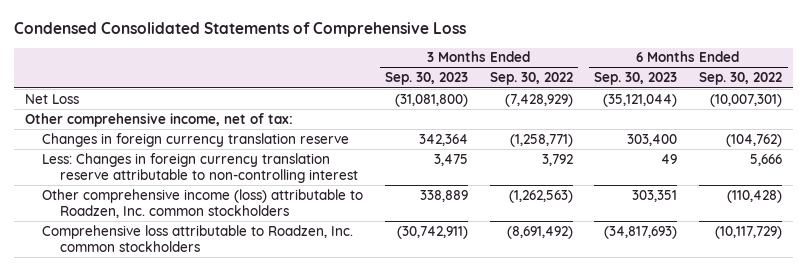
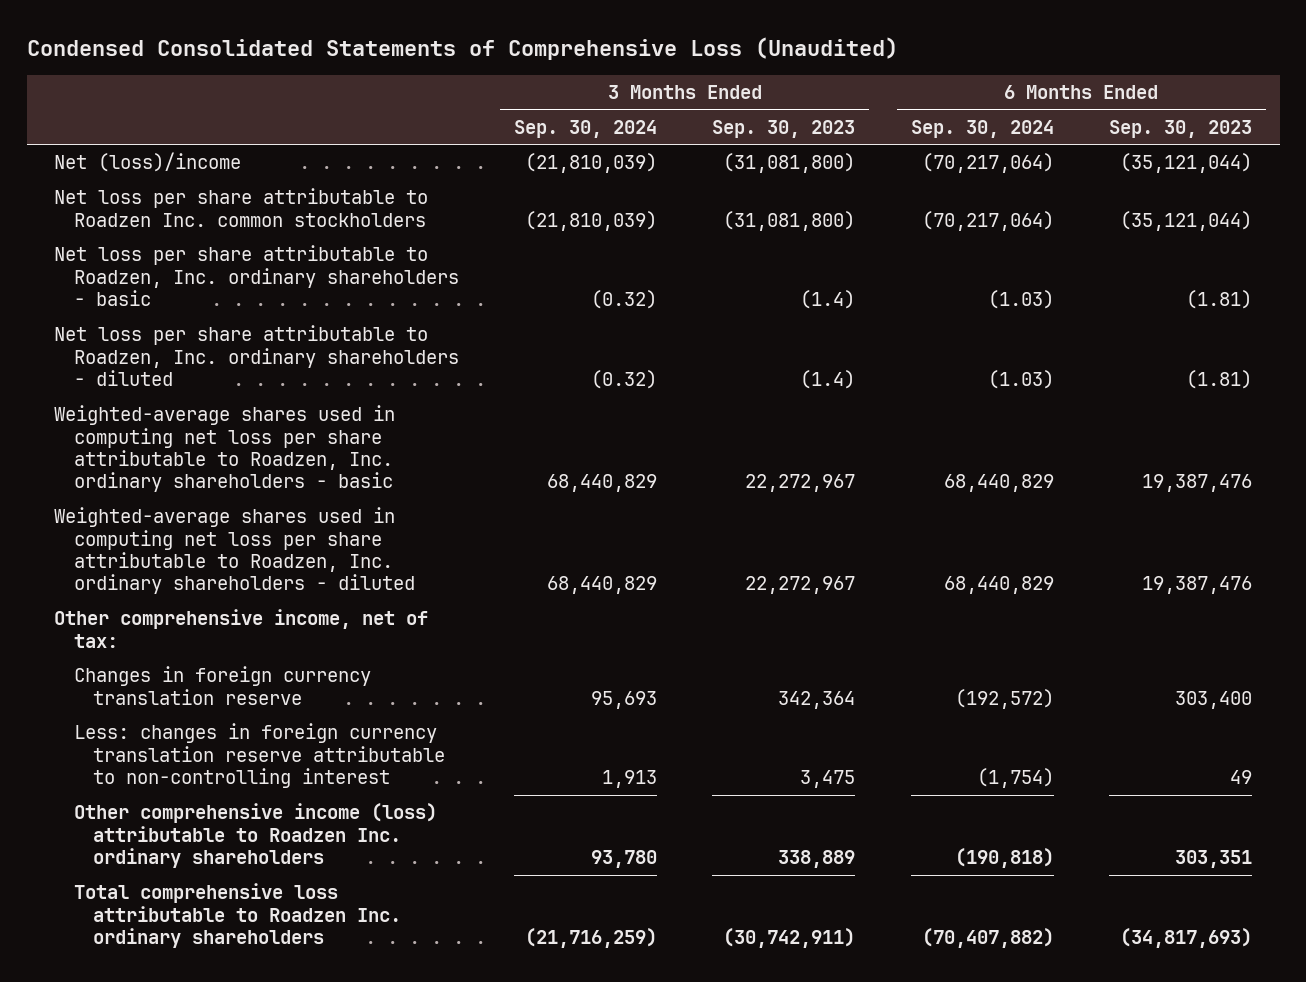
[13,22,466,38] Condensed Consolidated Statements of Comprehensive Loss -> [26,36,898,60] Condensed Consolidated Statements of Comprehensive Loss (Unaudited)
[489,72,573,86] Sep. 30, 2022 -> none
[699,72,783,86] Sep. 30, 2022 -> none
none -> [513,119,657,138] Sep. 30, 2024
none -> [910,119,1054,138] Sep. 30, 2024
[24,93,79,104] Net Loss -> [54,152,242,173] Net (loss)/income
none -> [54,188,429,227] Net loss per share attributable to Roadzen Inc. common stockholders
none -> [54,245,459,307] Net loss per share attributable to Roadzen, Inc. ordinary shareholders - basic
none -> [54,325,459,387] Net loss per share attributable to Roadzen, Inc. ordinary shareholders - diluted
none -> [54,405,396,493] Weighted-average shares used in computing net loss per share attributable to Roadzen, Inc. ordinary shareholders - basic
none -> [54,507,415,595] Weighted-average shares used in computing net loss per share attributable to Roadzen, Inc. ordinary shareholders - diluted
[42,152,358,183] Less: Changes in foreign currency translation reserve attributable to non-controlling interest -> [73,723,445,789] Less: changes in foreign currency translation reserve attributable to non-controlling interest
[42,188,364,218] Other comprehensive income (loss) attributable to Roadzen, Inc. common stockholders -> [73,803,437,869] Other comprehensive income (loss) attributable to Roadzen Inc. ordinary shareholders
[42,224,354,252] Comprehensive loss attributable to Roadzen, Inc. common stockholders -> [73,883,401,949] Total comprehensive loss attributable to Roadzen Inc. ordinary shareholders

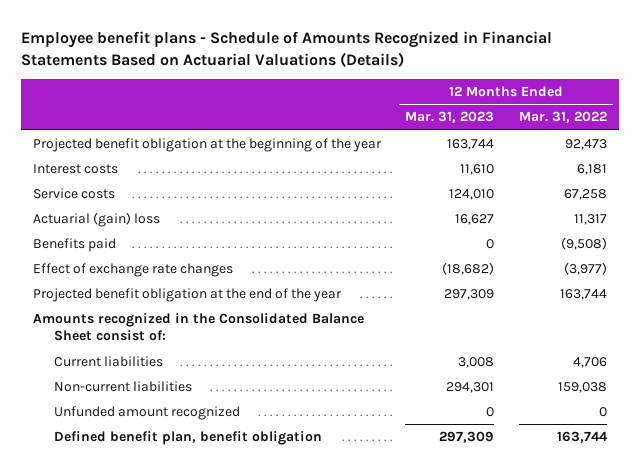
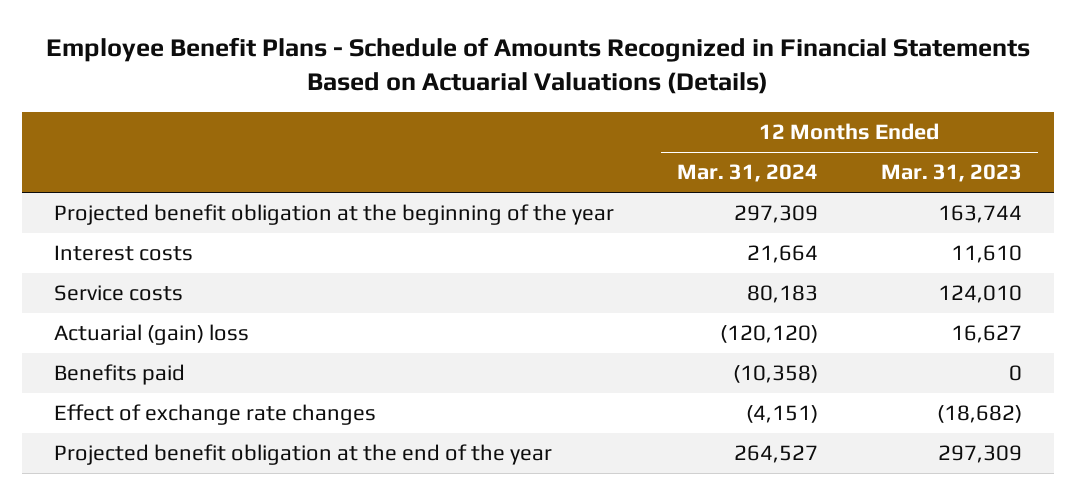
[21,31,553,67] Employee benefit plans - Schedule of Amounts Recognized in Financial Statements Based on Actuarial Valuations (Details) -> [45,37,1030,95] Employee Benefit Plans - Schedule of Amounts Recognized in Financial Statements Based on Actuarial Valuations (Details)
[518,111,607,124] Mar. 31, 2022 -> none
none -> [676,164,818,183] Mar. 31, 2024
[33,313,365,342] Amounts recognized in the Consolidated Balance Sheet consist of: -> none
[54,356,164,368] Current liabilities -> none
[54,381,193,393] Non-current liabilities -> none
[54,406,241,421] Unfunded amount recognized -> none
[54,431,323,446] Defined benefit plan, benefit obligation -> none

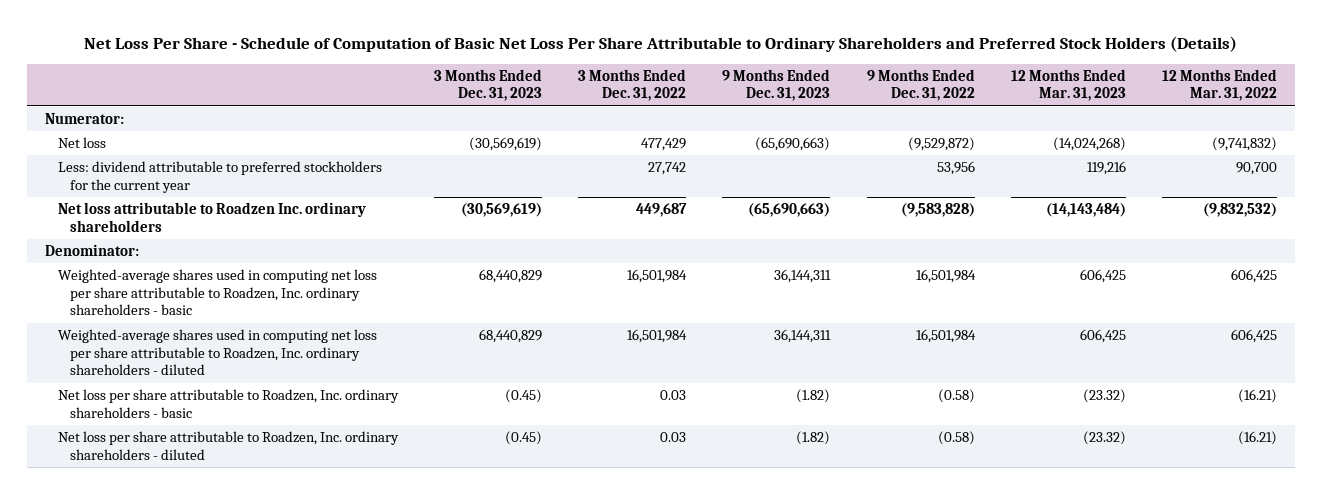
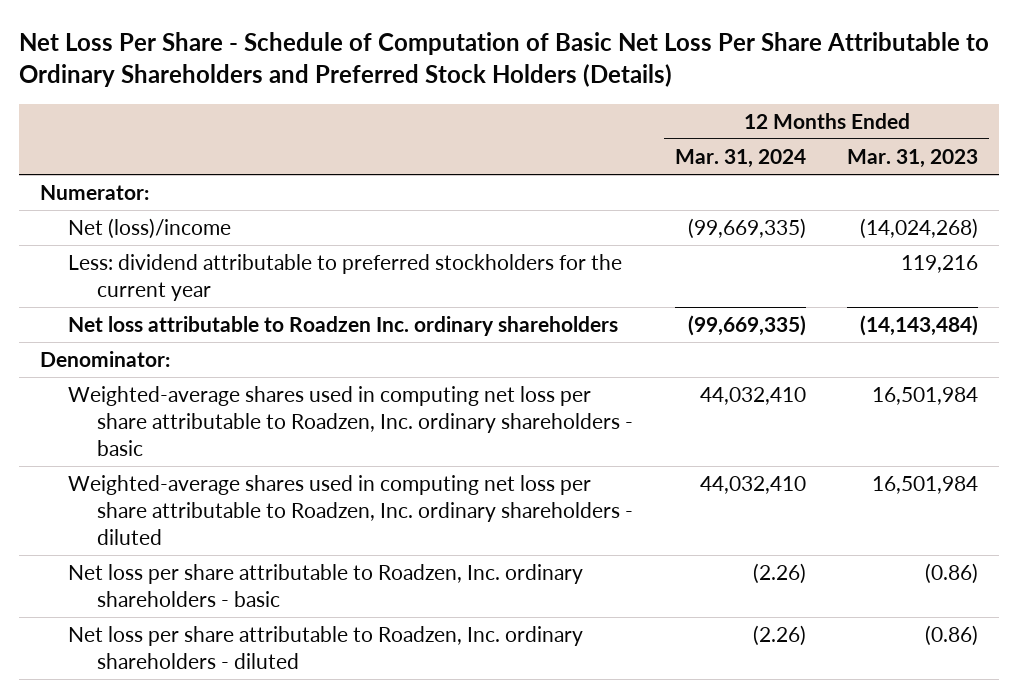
[433,68,542,102] 3 Months Ended Dec. 31, 2023 -> none
[578,68,687,102] 3 Months Ended Dec. 31, 2022 -> none
[722,68,831,102] 9 Months Ended Dec. 31, 2023 -> none
[866,68,975,102] 9 Months Ended Dec. 31, 2022 -> none
[1161,68,1277,102] 12 Months Ended Mar. 31, 2022 -> none
none -> [674,149,806,169] Mar. 31, 2024
[57,137,106,149] Net loss -> [68,218,232,240] Net (loss)/income
[1079,269,1126,284] 606,425 -> [872,387,979,406] 16,501,984
[1079,329,1126,344] 606,425 -> [872,476,979,495] 16,501,984
[1082,389,1126,404] (23.32) -> [925,563,979,585] (0.86)
[1082,431,1126,446] (23.32) -> [925,625,979,647] (0.86)

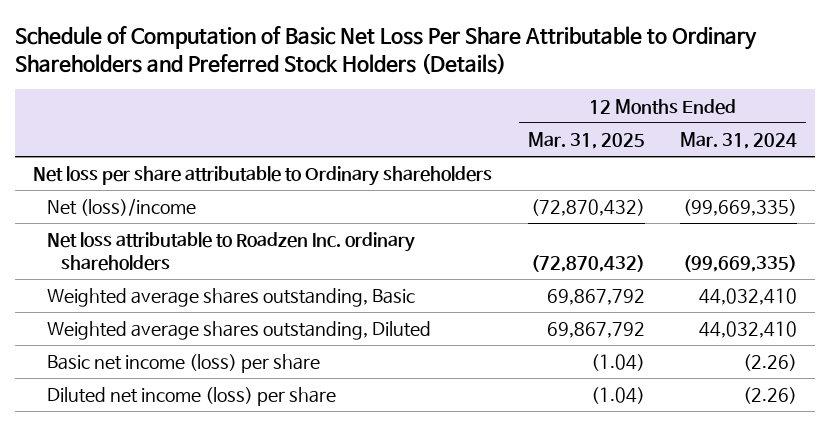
[18,31,989,87] Net Loss Per Share - Schedule of Computation of Basic Net Loss Per Share Attributable to Ordinary Shareholders and Preferred Stock Holders (Details) -> [15,26,758,75] Schedule of Computation of Basic Net Loss Per Share Attributable to Ordinary Shareholders and Preferred Stock Holders (Details)
[847,149,979,169] Mar. 31, 2023 -> none
none -> [527,132,645,150] Mar. 31, 2025
[39,185,149,201] Numerator: -> none
none -> [33,166,493,187] Net loss per share attributable to Ordinary shareholders
[68,254,623,301] Less: dividend attributable to preferred stockholders for the current year -> none
[39,351,170,368] Denominator: -> none
[68,386,633,456] Weighted-average shares used in computing net loss per share attributable to Roadzen, Inc. ordinary shareholders - basic -> [47,288,416,308] Weighted average shares outstanding, Basic
[68,475,633,545] Weighted-average shares used in computing net loss per share attributable to Roadzen, Inc. ordinary shareholders - diluted -> [47,321,432,341] Weighted average shares outstanding, Diluted
[68,564,584,607] Net loss per share attributable to Roadzen, Inc. ordinary shareholders - basic -> [47,354,321,374] Basic net income (loss) per share
[68,626,584,669] Net loss per share attributable to Roadzen, Inc. ordinary shareholders - diluted -> [47,387,337,407] Diluted net income (loss) per share

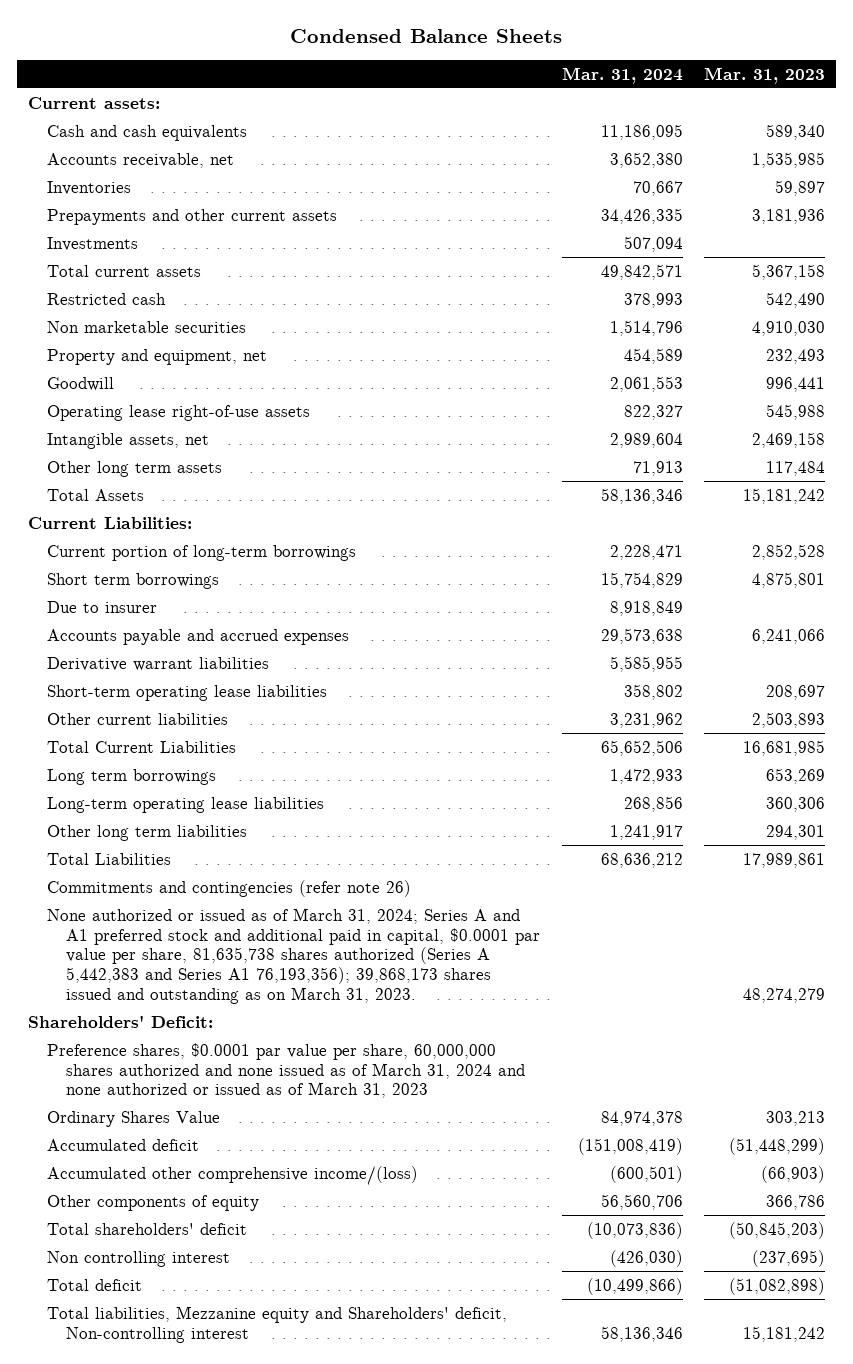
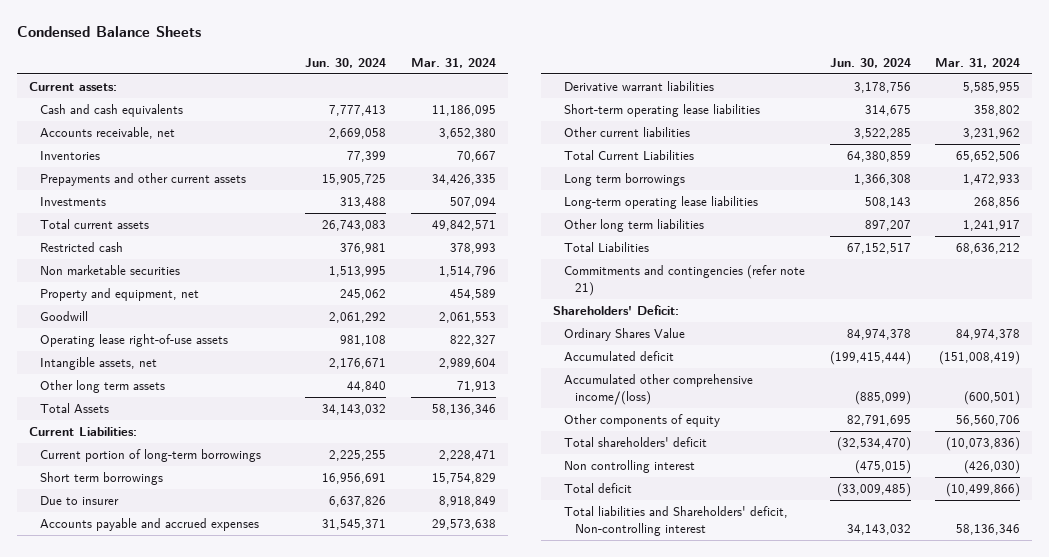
[704,66,826,84] Mar. 31, 2023 -> none
none -> [305,57,387,68] Jun. 30, 2024
[46,907,540,1005] None authorized or issued as of March 31, 2024; Series A and A1 preferred stock and additional paid in capital, $0.0001 par value per share, 81,635,738 shares authorized (Series A 5,442,383 and Series A1 76,193,356); 39,868,173 shares issued and outstanding as on March 31, 2023. -> none
[46,879,411,897] Commitments and contingencies (refer note 26) -> [564,265,806,296] Commitments and contingencies (refer note 21)
[46,1042,525,1099] Preference shares, $0.0001 par value per share, 60,000,000 shares authorized and none issued as of March 31, 2024 and none authorized or issued as of March 31, 2023 -> none
[46,1305,507,1343] Total liabilities, Mezzanine equity and Shareholders' deficit, Non-controlling interest -> [564,506,789,536] Total liabilities and Shareholders' deficit, Non-controlling interest

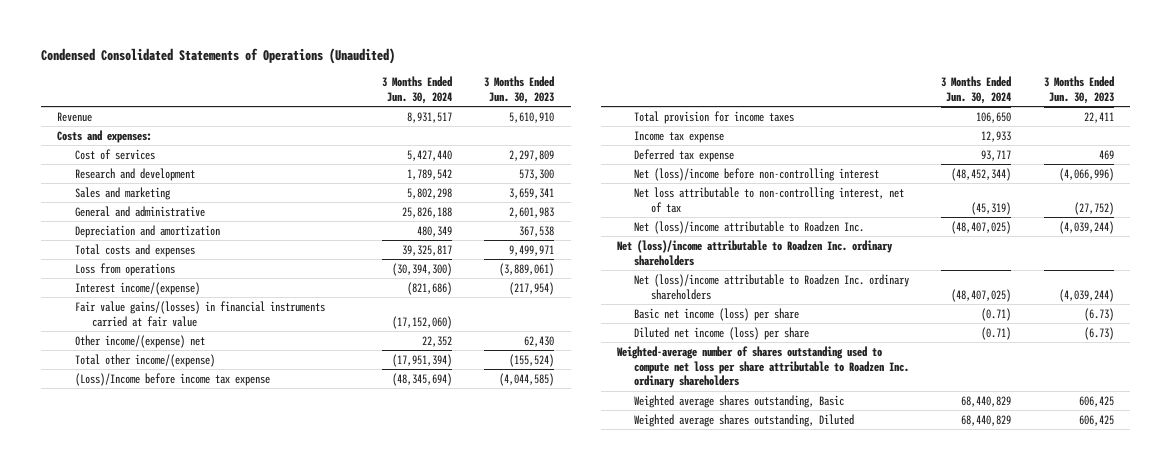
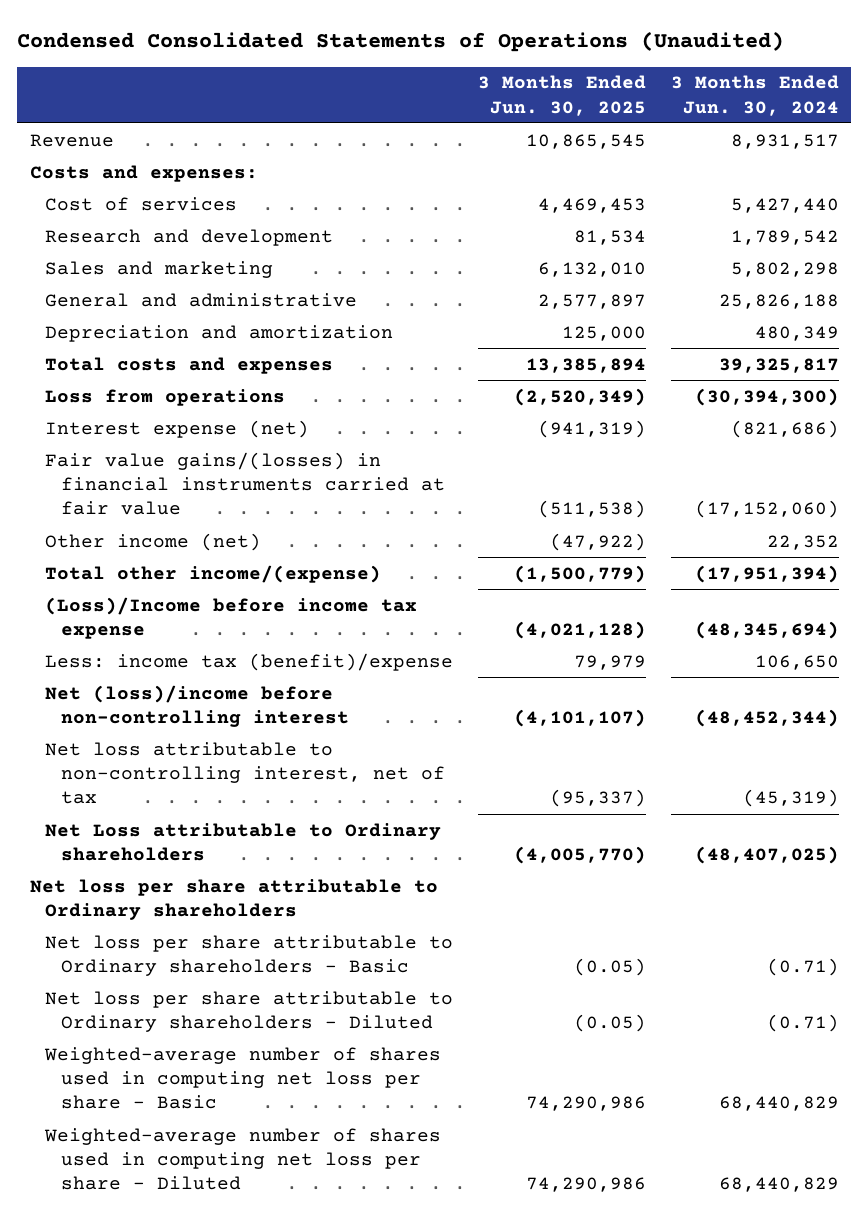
[484,75,555,104] 3 Months Ended Jun. 30, 2023 -> none
none -> [477,75,646,116] 3 Months Ended Jun. 30, 2025
[74,281,200,295] Interest income/(expense) -> [45,419,310,438] Interest expense (net)
[74,334,205,348] Other income/(expense) net -> [45,532,262,551] Other income (net)
[633,130,724,143] Income tax expense -> none
[633,148,734,162] Deferred tax expense -> none
[633,110,794,124] Total provision for income taxes -> [45,652,454,671] Less: income tax (benefit)/expense
[633,273,909,300] Net (loss)/income attributable to Roadzen Inc. ordinary shareholders -> none
[616,345,909,389] Weighted-average number of shares outstanding used to compute net loss per share attributable to Roadzen Inc. ordinary shareholders -> none
[633,220,864,234] Net (loss)/income attributable to Roadzen Inc. -> [45,822,442,862] Net Loss attributable to Ordinary shareholders
[616,239,893,266] Net (loss)/income attributable to Roadzen Inc. ordinary shareholders -> [29,878,438,921] Net loss per share attributable to Ordinary shareholders
[633,307,799,321] Basic net income (loss) per share -> [45,934,454,977] Net loss per share attributable to Ordinary shareholders - Basic
[633,326,809,340] Diluted net income (loss) per share -> [45,990,454,1033] Net loss per share attributable to Ordinary shareholders - Diluted
[633,394,844,408] Weighted average shares outstanding, Basic -> [44,1046,442,1110] Weighted-average number of shares used in computing net loss per share - Basic
[633,413,854,427] Weighted average shares outstanding, Diluted -> [44,1127,442,1191] Weighted-average number of shares used in computing net loss per share - Diluted

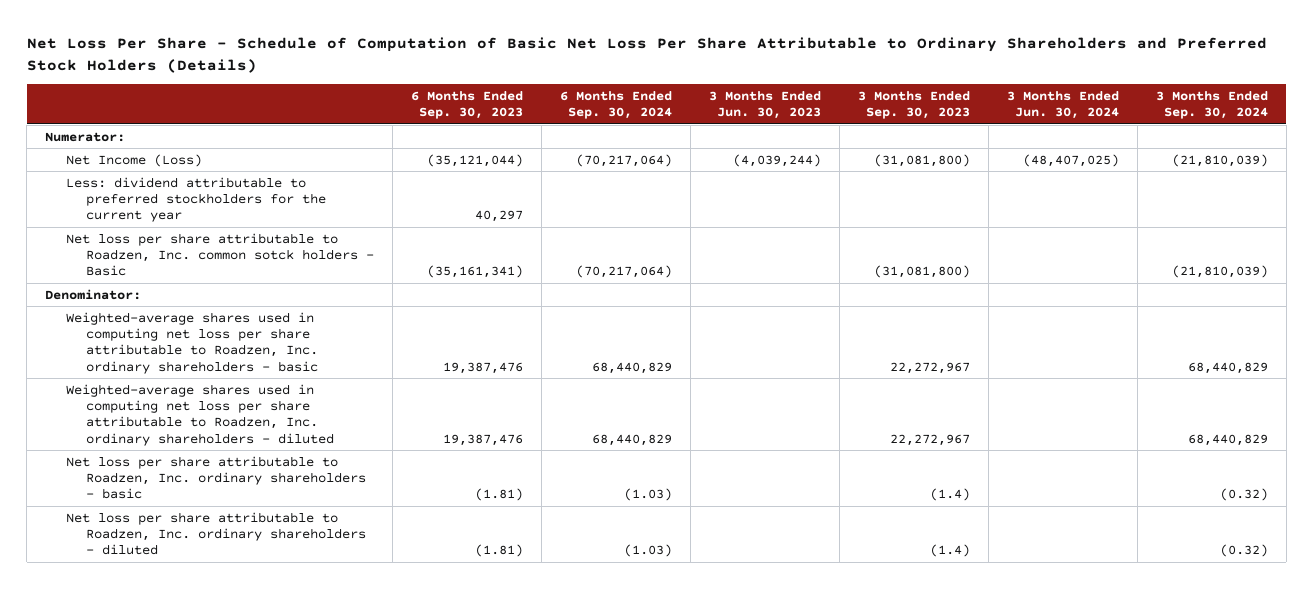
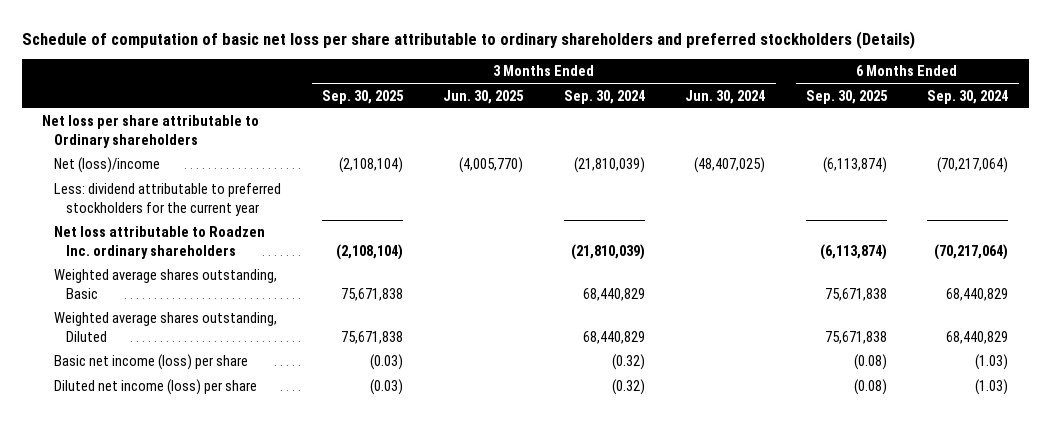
[26,37,1267,74] Net Loss Per Share - Schedule of Computation of Basic Net Loss Per Share Attributable to Ordinary Shareholders and Preferred Stock Holders (Details) -> [22,30,916,49] Schedule of computation of basic net loss per share attributable to ordinary shareholders and preferred stockholders (Details)
[410,90,523,120] 6 Months Ended Sep. 30, 2023 -> none
[708,90,821,120] 3 Months Ended Jun. 30, 2023 -> none
[857,90,970,120] 3 Months Ended Sep. 30, 2023 -> none
none -> [321,89,404,104] Sep. 30, 2025
none -> [443,89,525,104] Jun. 30, 2025
none -> [805,89,888,104] Sep. 30, 2025
[45,131,126,142] Numerator: -> none
none -> [42,115,260,149] Net loss per share attributable to Ordinary shareholders
[65,153,202,167] Net Income (Loss) -> [54,157,161,174] Net (loss)/income
[45,288,142,300] Denominator: -> none
[65,232,375,277] Net loss per share attributable to Roadzen, Inc. common sotck holders - Basic -> [54,226,266,260] Net loss attributable to Roadzen Inc. ordinary shareholders
[65,311,319,374] Weighted-average shares used in computing net loss per share attributable to Roadzen, Inc. ordinary shareholders - basic -> [54,269,278,300] Weighted average shares outstanding, Basic
[65,383,335,446] Weighted-average shares used in computing net loss per share attributable to Roadzen, Inc. ordinary shareholders - diluted -> [54,312,278,343] Weighted average shares outstanding, Diluted
[65,455,367,500] Net loss per share attributable to Roadzen, Inc. ordinary shareholders - basic -> [54,354,249,371] Basic net income (loss) per share
[65,511,367,556] Net loss per share attributable to Roadzen, Inc. ordinary shareholders - diluted -> [54,379,258,396] Diluted net income (loss) per share

